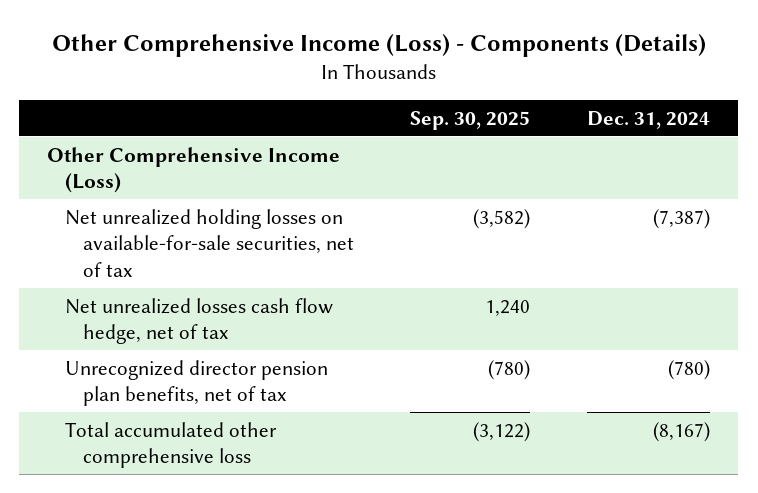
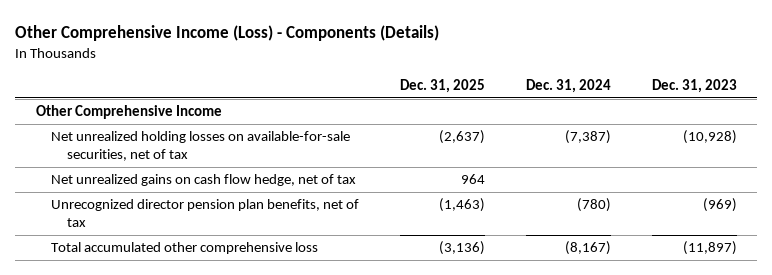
[410,110,531,130] Sep. 30, 2025 -> none
none -> [400,78,486,93] Dec. 31, 2025
none -> [651,78,737,93] Dec. 31, 2023
[47,146,341,194] Other Comprehensive Income (Loss) -> [35,105,222,120] Other Comprehensive Income
[64,297,333,345] Net unrealized losses cash flow hedge, net of tax -> [51,174,357,187] Net unrealized gains on cash flow hedge, net of tax

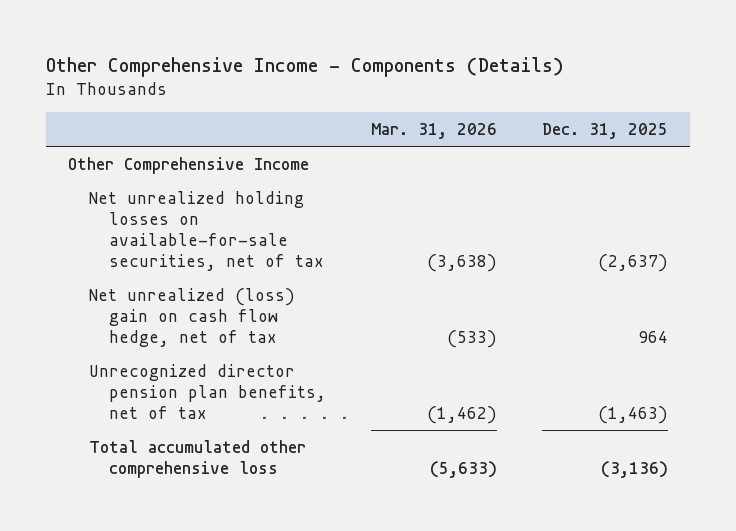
[15,25,440,42] Other Comprehensive Income (Loss) - Components (Details) -> [45,57,564,78] Other Comprehensive Income - Components (Details)
[525,78,611,93] Dec. 31, 2024 -> none
[651,78,737,93] Dec. 31, 2023 -> none
none -> [371,123,498,140] Mar. 31, 2026
[51,174,357,187] Net unrealized gains on cash flow hedge, net of tax -> [88,287,295,347] Net unrealized (loss) gain on cash flow hedge, net of tax

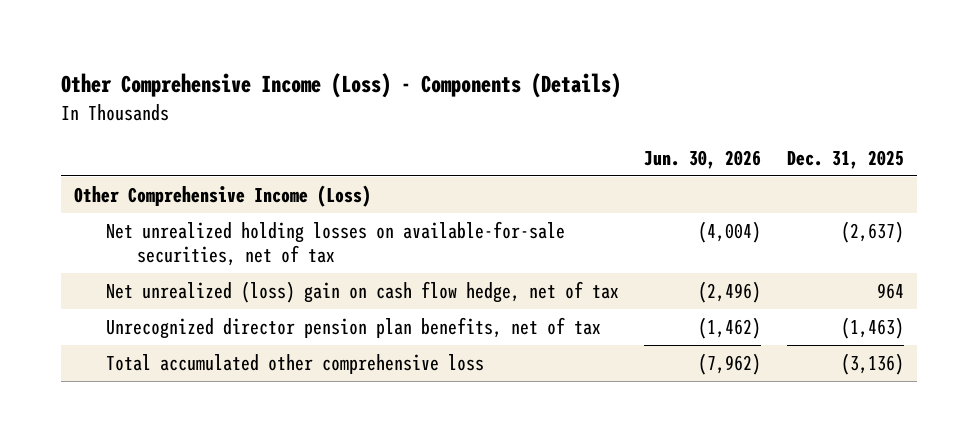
[45,57,564,78] Other Comprehensive Income - Components (Details) -> [61,73,622,99] Other Comprehensive Income (Loss) - Components (Details)
[371,123,498,140] Mar. 31, 2026 -> none
none -> [644,149,762,169] Jun. 30, 2026
[67,156,309,174] Other Comprehensive Income -> [74,185,372,208] Other Comprehensive Income (Loss)

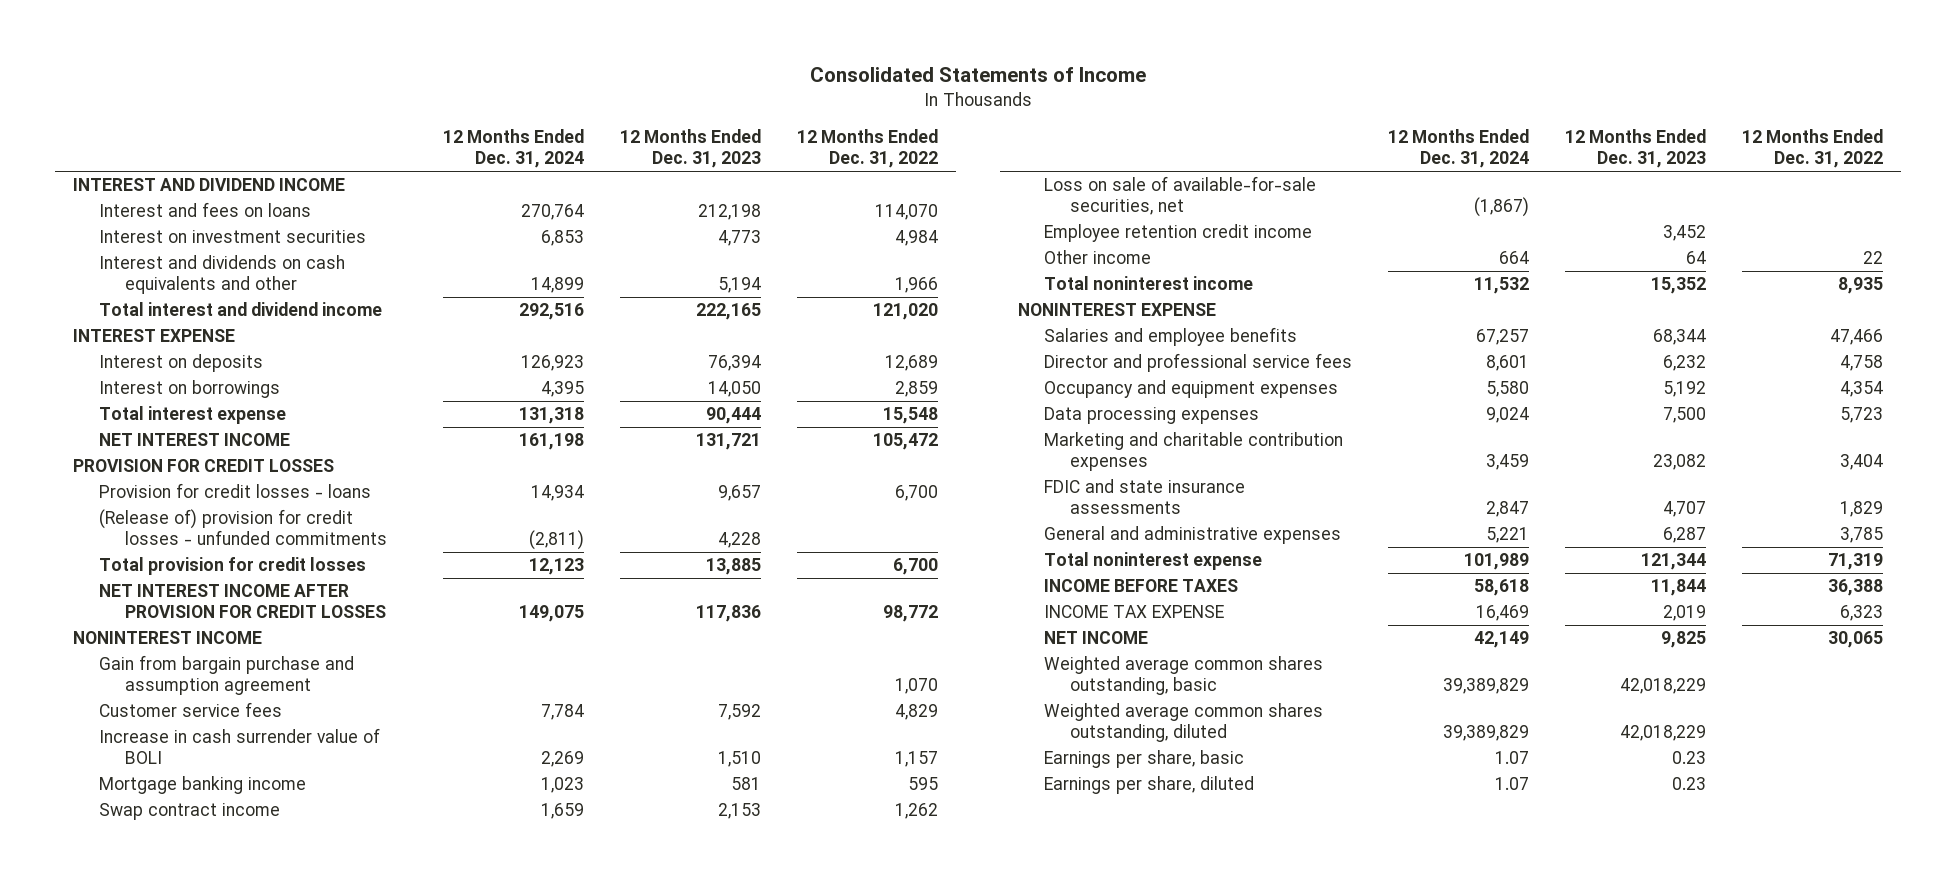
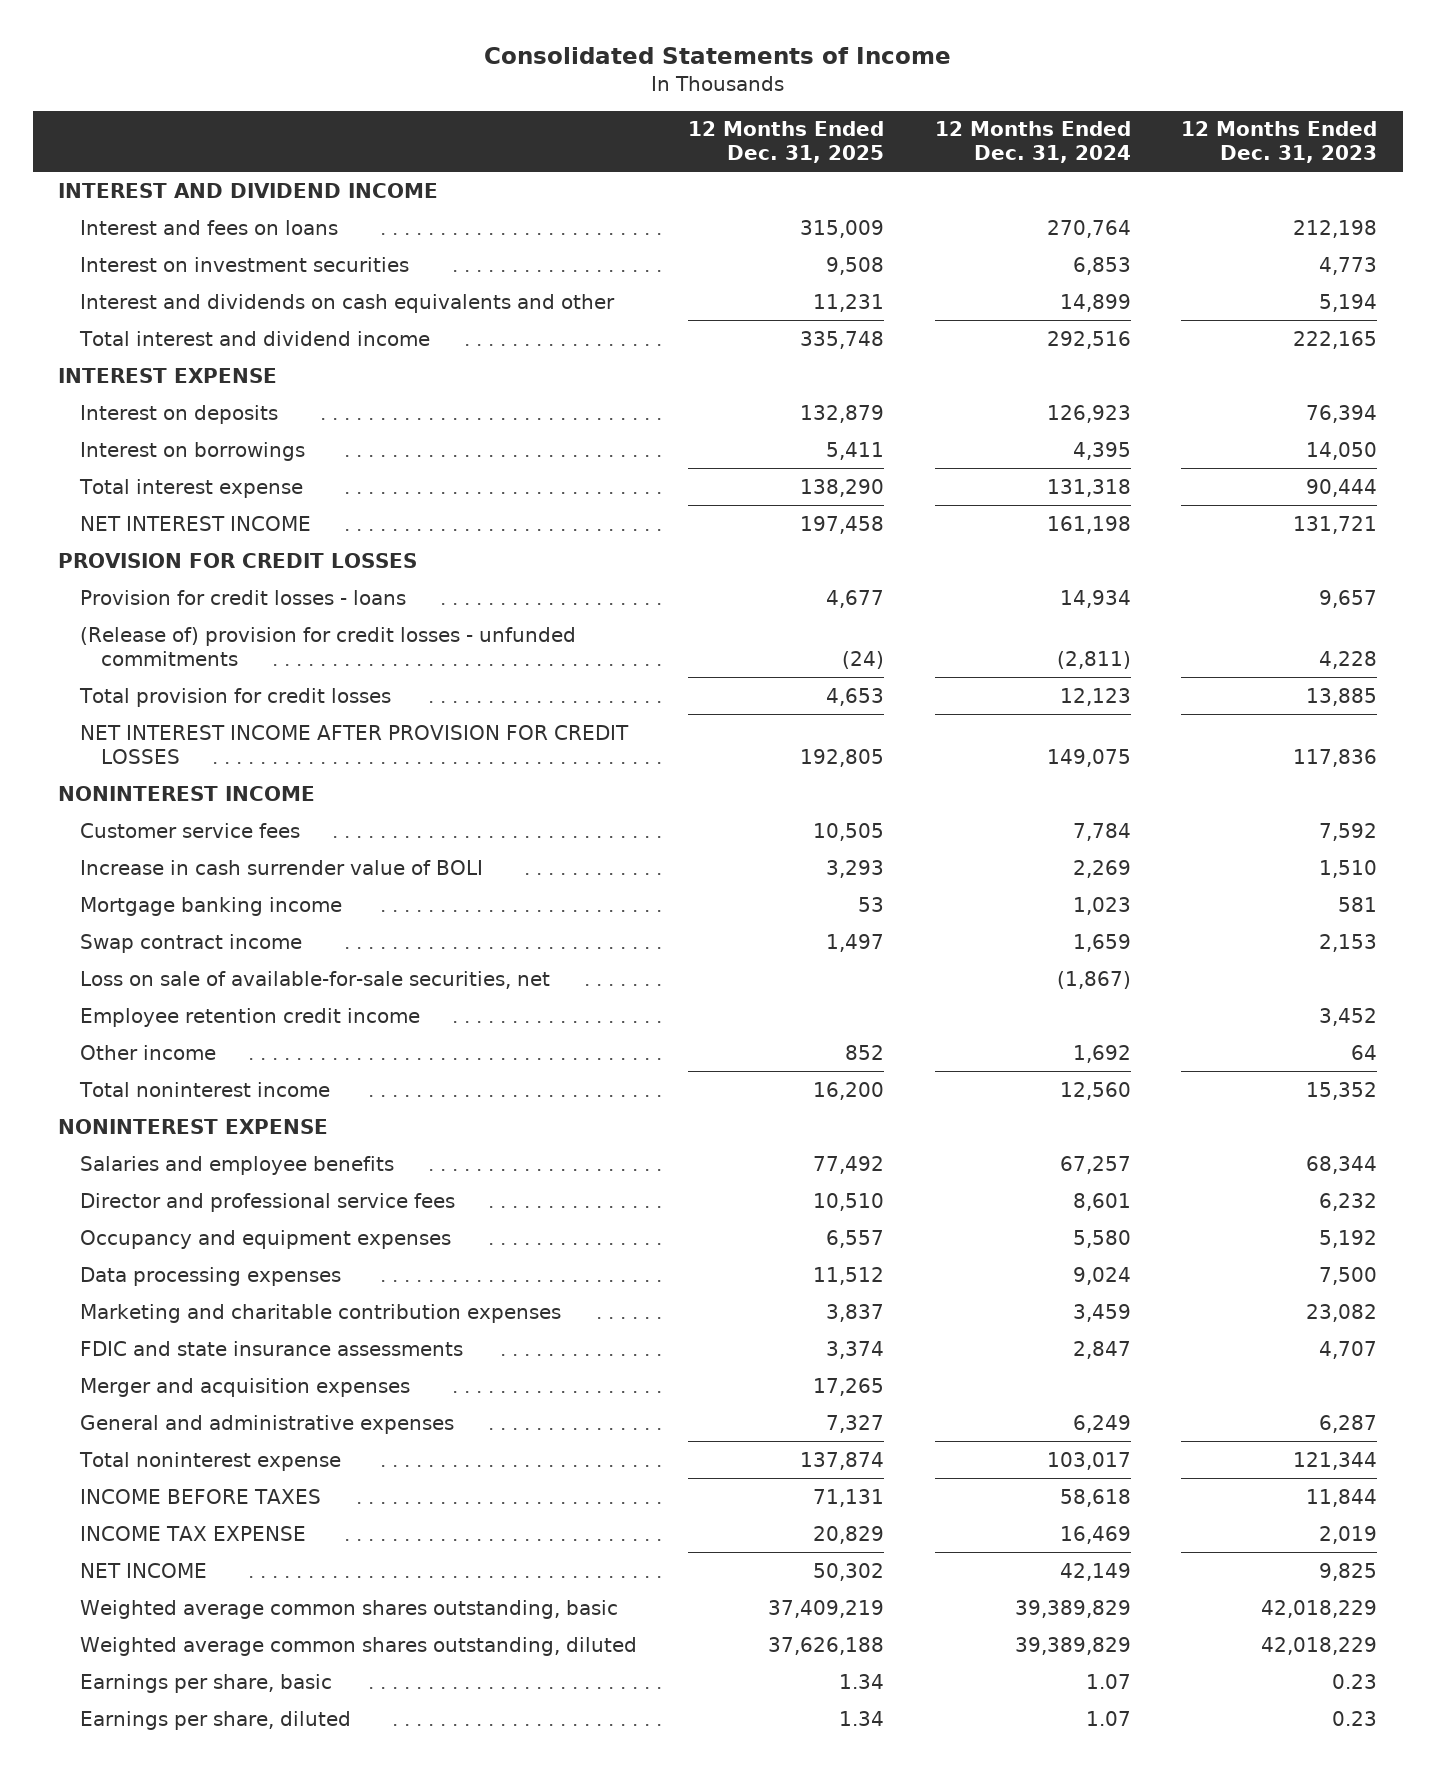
[797,129,939,169] 12 Months Ended Dec. 31, 2022 -> none
none -> [687,121,884,164] 12 Months Ended Dec. 31, 2025
[99,655,355,696] Gain from bargain purchase and assumption agreement -> none
[1499,251,1530,265] 664 -> [1072,1044,1131,1063] 1,692
[1474,277,1530,295] 11,532 -> [1059,1081,1131,1100] 12,560
none -> [79,1377,410,1397] Merger and acquisition expenses
[1486,527,1530,544] 5,221 -> [1072,1414,1131,1433] 6,249
[1464,553,1530,571] 101,989 -> [1046,1451,1131,1470] 103,017

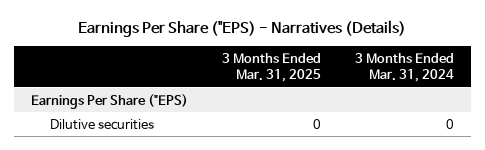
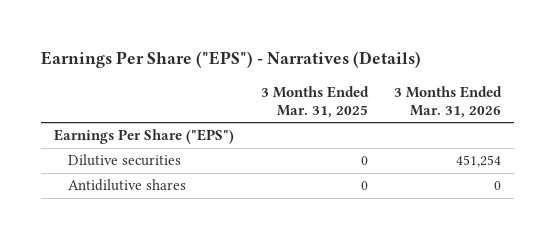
[78,20,407,38] Earnings Per Share ("EPS) - Narratives (Details) -> [40,51,421,69] Earnings Per Share ("EPS") - Narratives (Details)
[355,52,455,83] 3 Months Ended Mar. 31, 2024 -> none
none -> [394,85,503,118] 3 Months Ended Mar. 31, 2026
[30,93,188,109] Earnings Per Share ("EPS) -> [54,129,235,145] Earnings Per Share ("EPS")
none -> [68,179,187,192] Antidilutive shares

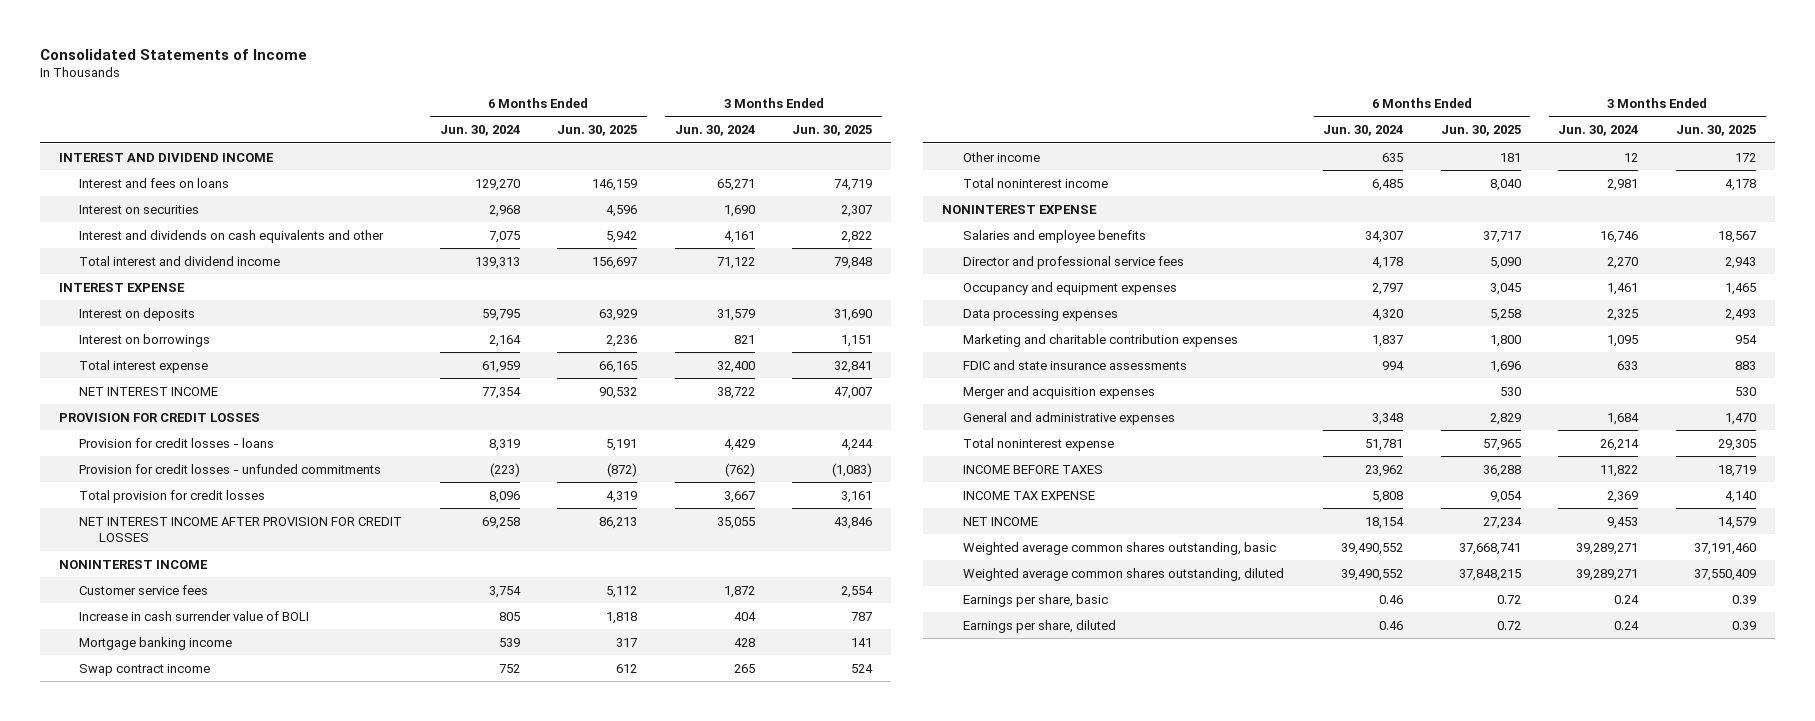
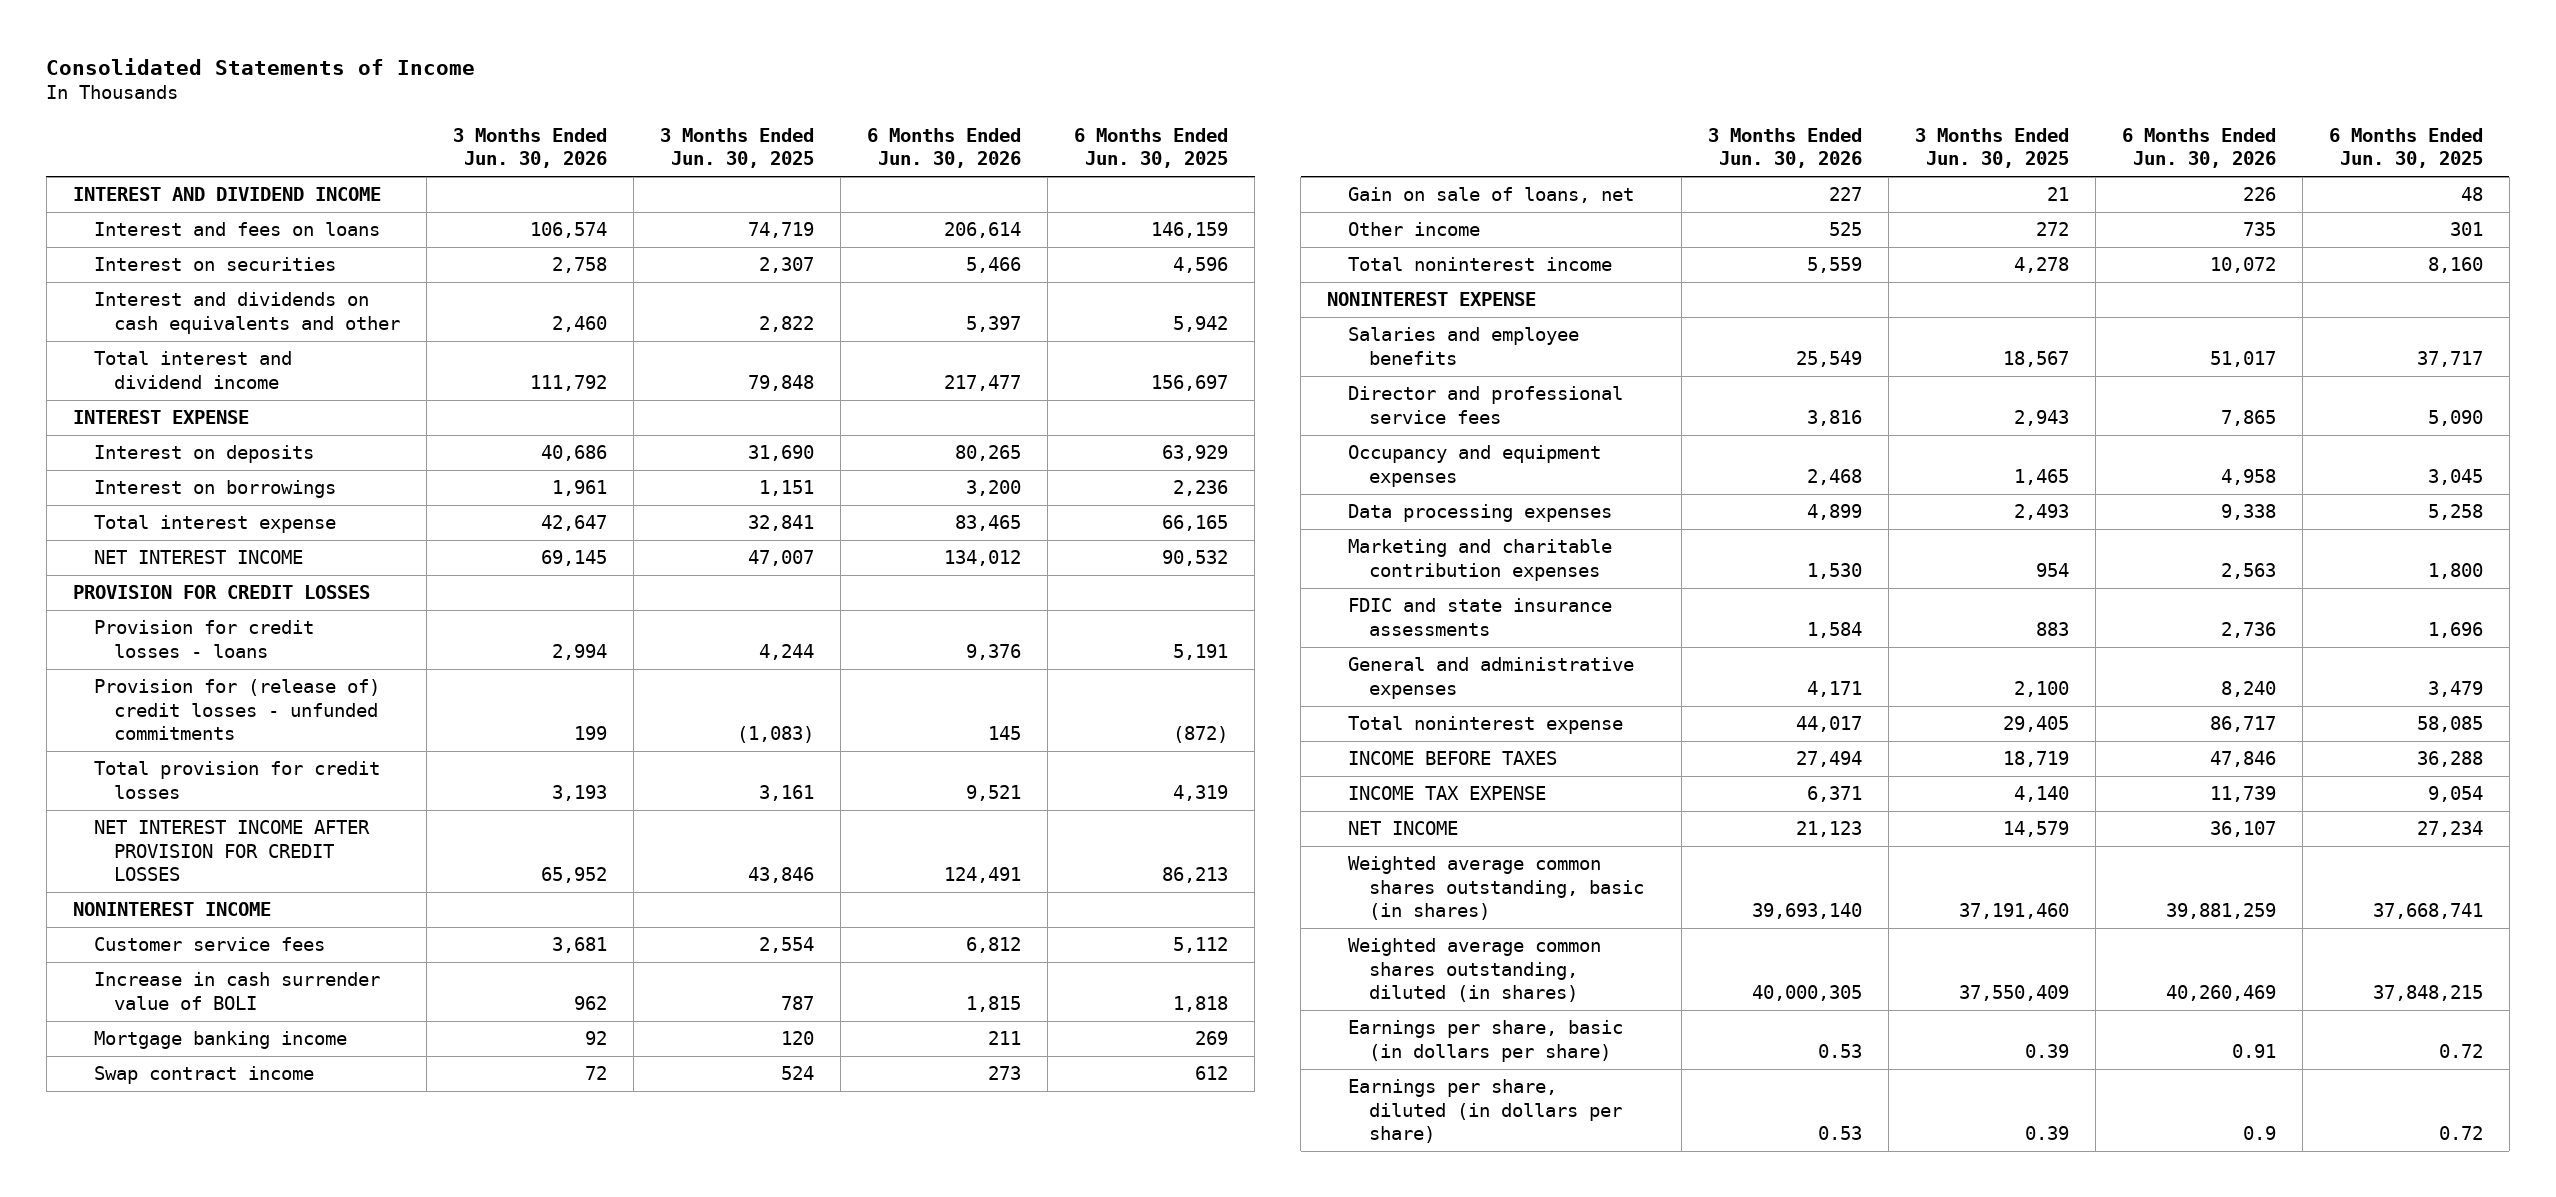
[439,125,520,137] Jun. 30, 2024 -> none
[674,125,755,137] Jun. 30, 2024 -> none
none -> [453,128,608,169] 3 Months Ended Jun. 30, 2026
none -> [867,128,1022,169] 6 Months Ended Jun. 30, 2026
[78,463,381,474] Provision for credit losses - unfunded commitments -> [93,679,380,741] Provision for (release of) credit losses - unfunded commitments
[616,637,638,647] 317 -> [1195,1031,1229,1046] 269
[851,637,873,647] 141 -> [781,1031,815,1046] 120
none -> [1347,187,1634,204] Gain on sale of loans, net
[1499,152,1521,162] 181 -> [2449,222,2483,237] 301
[1735,152,1757,162] 172 -> [2035,222,2069,237] 272
[1489,178,1521,191] 8,040 -> [2427,257,2483,274] 8,160
[1725,178,1757,191] 4,178 -> [2013,257,2069,274] 4,278
[962,385,1155,399] Merger and acquisition expenses -> none
[1489,412,1521,425] 2,829 -> [2427,680,2483,697] 3,479
[1725,412,1757,425] 1,470 -> [2013,680,2069,697] 2,100
[1482,438,1521,451] 57,965 -> [2416,716,2483,733] 58,085
[1718,438,1757,451] 29,305 -> [2002,716,2069,733] 29,405
[962,541,1276,555] Weighted average common shares outstanding, basic -> [1347,856,1644,921] Weighted average common shares outstanding, basic (in shares)
[962,567,1284,581] Weighted average common shares outstanding, diluted -> [1347,938,1601,1003] Weighted average common shares outstanding, diluted (in shares)
[962,593,1108,607] Earnings per share, basic -> [1347,1020,1623,1062] Earnings per share, basic (in dollars per share)
[962,619,1116,633] Earnings per share, diluted -> [1347,1079,1622,1144] Earnings per share, diluted (in dollars per share)

